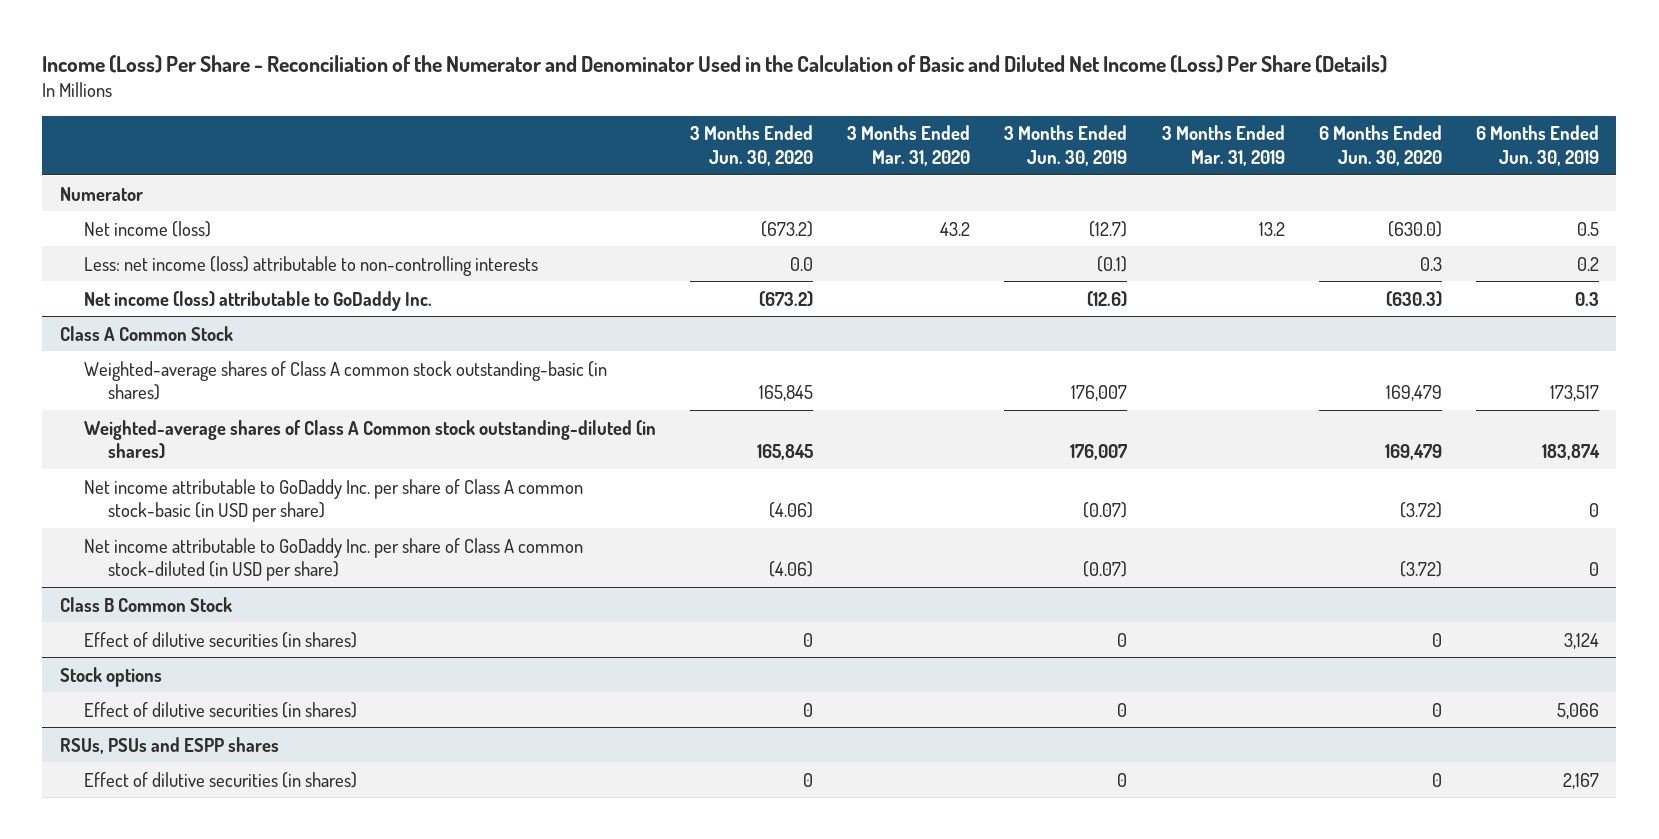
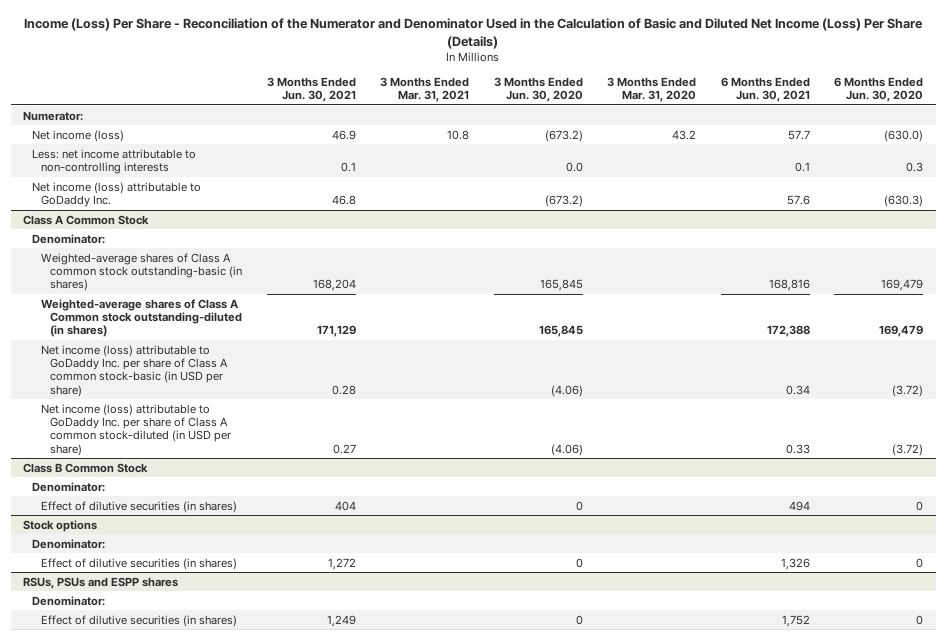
[1004,125,1128,166] 3 Months Ended Jun. 30, 2019 -> none
[1161,125,1285,166] 3 Months Ended Mar. 31, 2019 -> none
[1476,125,1600,166] 6 Months Ended Jun. 30, 2019 -> none
none -> [266,77,356,103] 3 Months Ended Jun. 30, 2021
none -> [380,77,470,103] 3 Months Ended Mar. 31, 2021
none -> [720,77,810,103] 6 Months Ended Jun. 30, 2021
[59,186,143,201] Numerator -> [23,110,84,121] Numerator:
[83,255,538,276] Less: net income (loss) attributable to non-controlling interests -> [32,148,197,174] Less: net income attributable to non-controlling interests
none -> [32,233,106,244] Denominator:
[83,478,583,523] Net income attributable to GoDaddy Inc. per share of Class A common stock-basic (in USD per share) -> [41,344,228,397] Net income (loss) attributable to GoDaddy Inc. per share of Class A common stock-basic (in USD per share)
[83,537,583,582] Net income attributable to GoDaddy Inc. per share of Class A common stock-diluted (in USD per share) -> [41,403,231,456] Net income (loss) attributable to GoDaddy Inc. per share of Class A common stock-diluted (in USD per share)
none -> [32,481,106,492] Denominator:
none -> [32,538,106,549] Denominator:
none -> [32,595,106,606] Denominator:

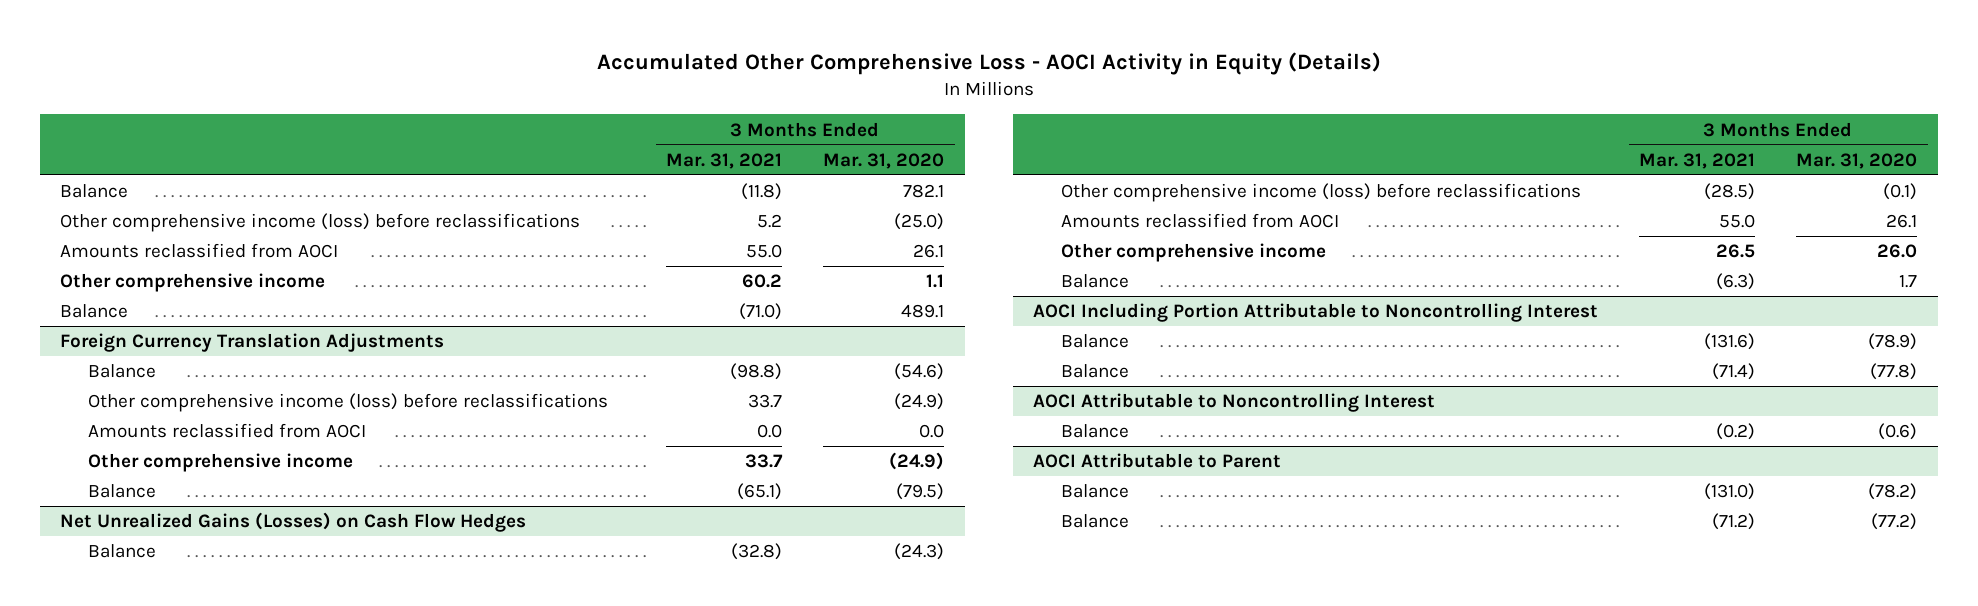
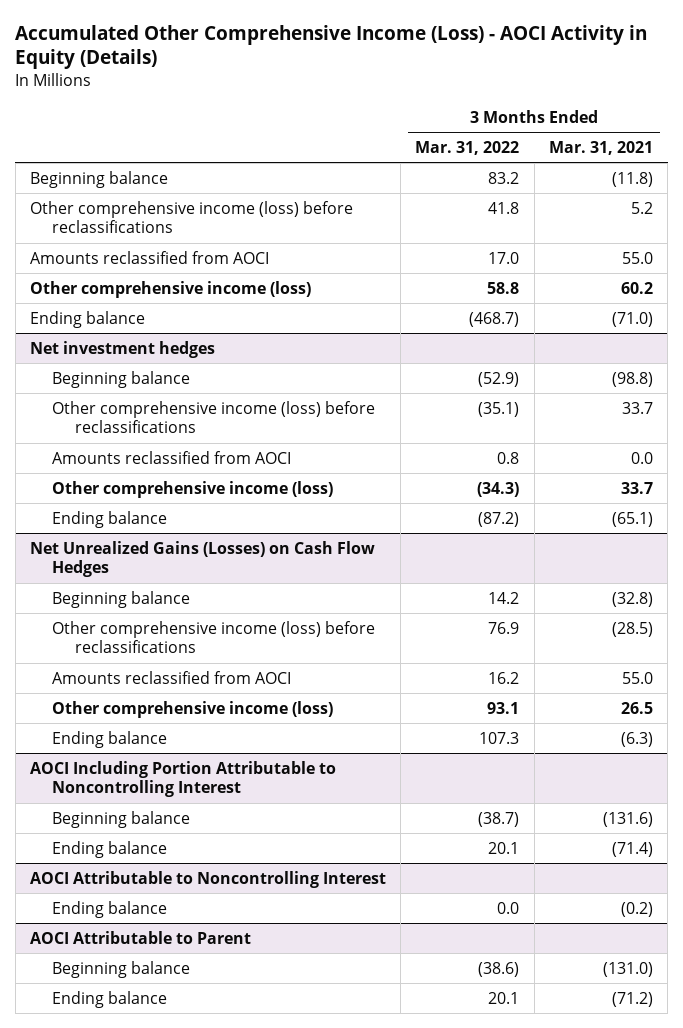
[596,52,1381,76] Accumulated Other Comprehensive Loss - AOCI Activity in Equity (Details) -> [15,24,648,70] Accumulated Other Comprehensive Income (Loss) - AOCI Activity in Equity (Details)
[823,152,945,169] Mar. 31, 2020 -> none
none -> [415,140,520,155] Mar. 31, 2022
[60,184,129,199] Balance -> [29,170,168,188] Beginning balance
[60,273,326,293] Other comprehensive income -> [29,280,311,298] Other comprehensive income (loss)
[60,304,129,319] Balance -> [29,310,145,328] Ending balance
[60,333,445,353] Foreign Currency Translation Adjustments -> [29,340,215,358] Net investment hedges
[87,364,156,379] Balance -> [52,370,191,388] Beginning balance
[87,453,353,473] Other comprehensive income -> [52,480,334,498] Other comprehensive income (loss)
[87,484,156,499] Balance -> [52,510,168,528] Ending balance
[87,544,156,559] Balance -> [52,590,191,608] Beginning balance
[1060,243,1326,263] Other comprehensive income -> [52,700,334,718] Other comprehensive income (loss)
[1060,274,1129,289] Balance -> [52,730,168,748] Ending balance
[1060,334,1129,349] Balance -> [52,810,191,828] Beginning balance
[1060,364,1129,379] Balance -> [52,840,168,858] Ending balance
[1060,424,1129,439] Balance -> [52,900,168,918] Ending balance
[1060,484,1129,499] Balance -> [52,960,191,978] Beginning balance
[1060,514,1129,529] Balance -> [52,990,168,1008] Ending balance

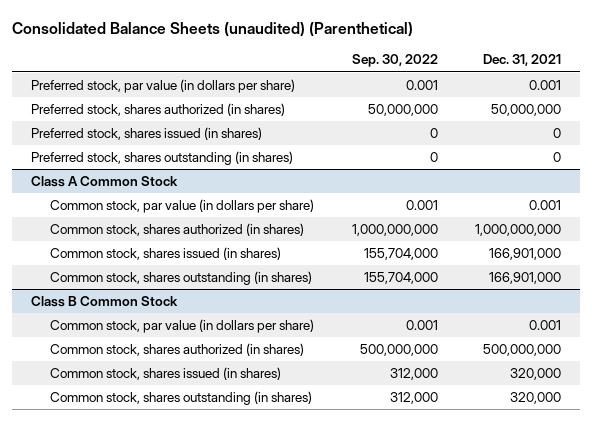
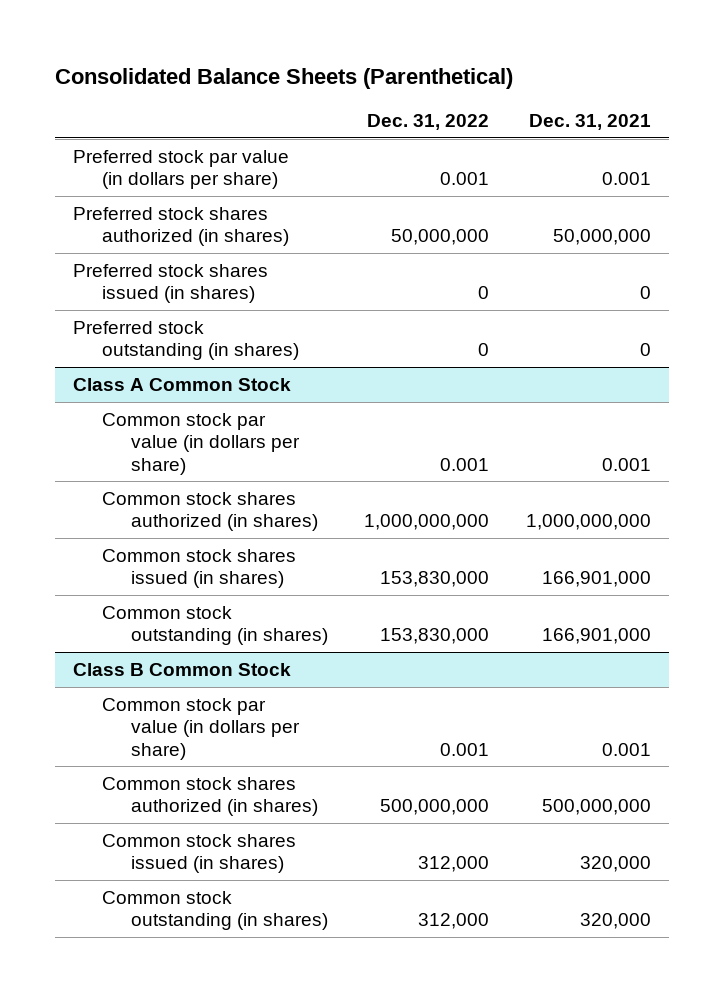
[12,21,414,37] Consolidated Balance Sheets (unaudited) (Parenthetical) -> [54,68,513,90] Consolidated Balance Sheets (Parenthetical)
[351,54,438,68] Sep. 30, 2022 -> none
none -> [367,114,490,131] Dec. 31, 2022
[31,79,296,94] Preferred stock, par value (in dollars per share) -> [72,149,289,190] Preferred stock par value (in dollars per share)
[31,103,286,117] Preferred stock, shares authorized (in shares) -> [72,206,289,247] Preferred stock shares authorized (in shares)
[31,127,263,141] Preferred stock, shares issued (in shares) -> [72,263,268,304] Preferred stock shares issued (in shares)
[31,151,294,166] Preferred stock, shares outstanding (in shares) -> [72,320,299,361] Preferred stock outstanding (in shares)
[50,199,315,214] Common stock, par value (in dollars per share) -> [101,412,300,475] Common stock par value (in dollars per share)
[50,223,305,237] Common stock, shares authorized (in shares) -> [101,491,318,532] Common stock shares authorized (in shares)
[50,247,282,261] Common stock, shares issued (in shares) -> [101,548,296,589] Common stock shares issued (in shares)
[50,271,313,286] Common stock, shares outstanding (in shares) -> [101,605,328,646] Common stock outstanding (in shares)
[50,319,315,334] Common stock, par value (in dollars per share) -> [101,697,300,760] Common stock par value (in dollars per share)
[50,343,305,357] Common stock, shares authorized (in shares) -> [101,776,318,817] Common stock shares authorized (in shares)
[50,367,282,381] Common stock, shares issued (in shares) -> [101,833,296,874] Common stock shares issued (in shares)
[50,391,313,406] Common stock, shares outstanding (in shares) -> [101,890,328,931] Common stock outstanding (in shares)

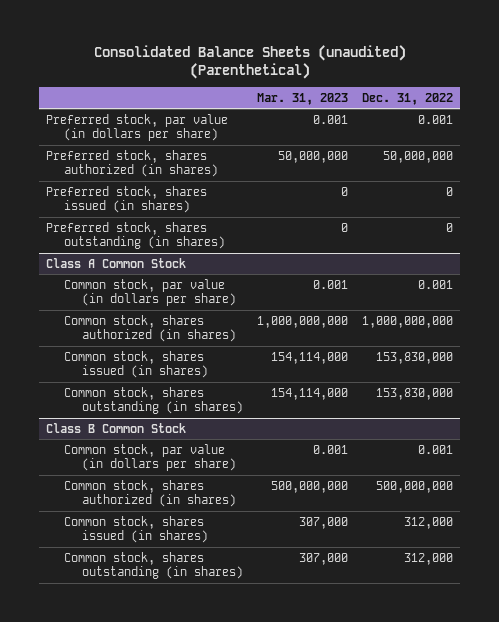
[54,68,513,90] Consolidated Balance Sheets (Parenthetical) -> [93,44,406,80] Consolidated Balance Sheets (unaudited) (Parenthetical)
[528,114,651,131] Dec. 31, 2021 -> none
none -> [257,92,349,105] Mar. 31, 2023
[72,149,289,190] Preferred stock par value (in dollars per share) -> [45,113,228,142] Preferred stock, par value (in dollars per share)
[72,206,289,247] Preferred stock shares authorized (in shares) -> [45,149,219,178] Preferred stock, shares authorized (in shares)
[72,263,268,304] Preferred stock shares issued (in shares) -> [45,185,207,214] Preferred stock, shares issued (in shares)
[72,320,299,361] Preferred stock outstanding (in shares) -> [45,221,226,250] Preferred stock, shares outstanding (in shares)
[101,412,300,475] Common stock par value (in dollars per share) -> [64,278,237,307] Common stock, par value (in dollars per share)
[101,491,318,532] Common stock shares authorized (in shares) -> [64,314,237,343] Common stock, shares authorized (in shares)
[101,548,296,589] Common stock shares issued (in shares) -> [64,350,209,379] Common stock, shares issued (in shares)
[101,605,328,646] Common stock outstanding (in shares) -> [64,386,244,415] Common stock, shares outstanding (in shares)
[101,697,300,760] Common stock par value (in dollars per share) -> [64,443,237,472] Common stock, par value (in dollars per share)
[101,776,318,817] Common stock shares authorized (in shares) -> [64,479,237,508] Common stock, shares authorized (in shares)
[101,833,296,874] Common stock shares issued (in shares) -> [64,515,209,544] Common stock, shares issued (in shares)
[101,890,328,931] Common stock outstanding (in shares) -> [64,551,244,580] Common stock, shares outstanding (in shares)

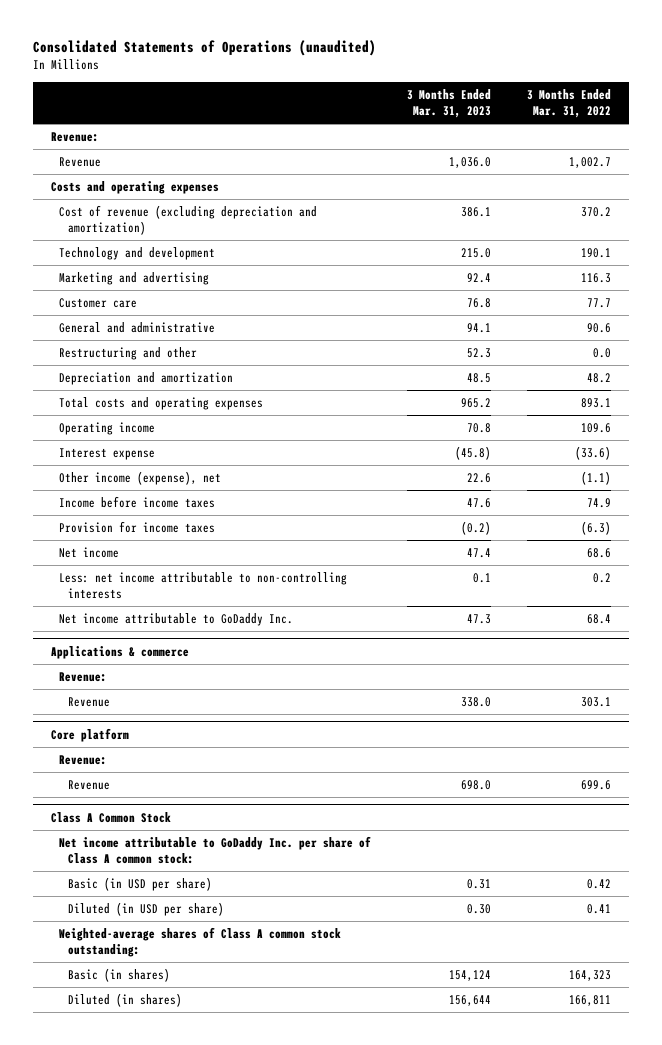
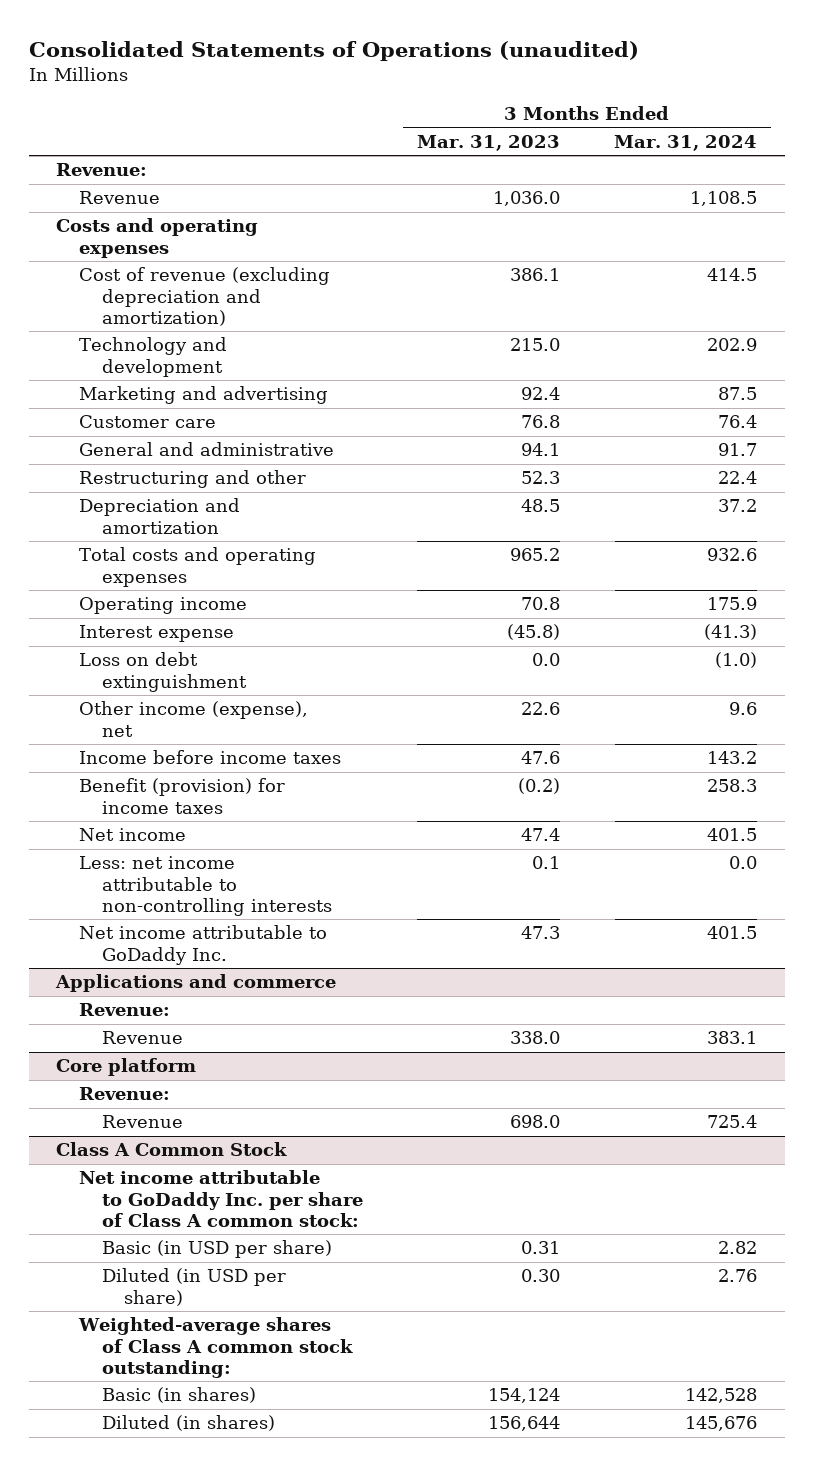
[527,89,612,118] 3 Months Ended Mar. 31, 2022 -> none
none -> [614,134,758,151] Mar. 31, 2024
none -> [78,652,247,692] Loss on debt extinguishment
[59,521,216,534] Provision for income taxes -> [78,778,285,814] Benefit (provision) for income taxes
[50,645,189,659] Applications & commerce -> [54,974,336,993] Applications and commerce

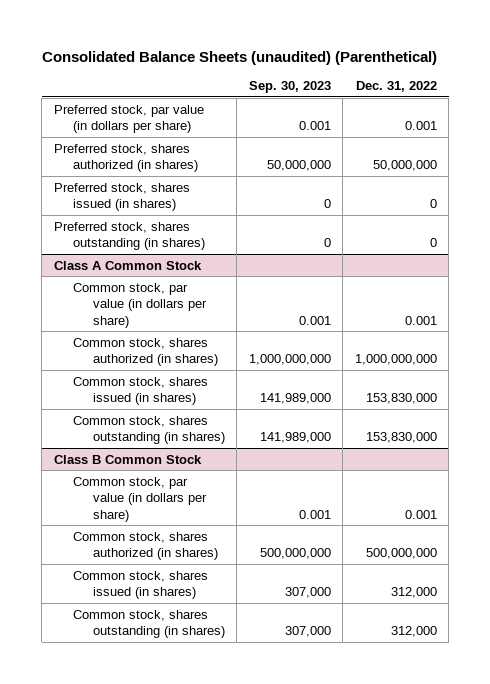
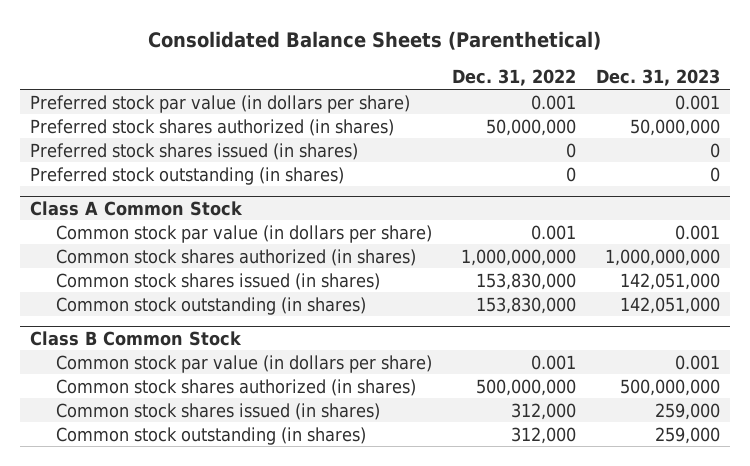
[41,50,437,65] Consolidated Balance Sheets (unaudited) (Parenthetical) -> [147,31,601,51] Consolidated Balance Sheets (Parenthetical)
[248,81,331,94] Sep. 30, 2023 -> none
none -> [595,69,720,87] Dec. 31, 2023
[53,104,204,134] Preferred stock, par value (in dollars per share) -> [30,94,411,113] Preferred stock par value (in dollars per share)
[53,143,199,173] Preferred stock, shares authorized (in shares) -> [30,118,395,136] Preferred stock shares authorized (in shares)
[53,182,190,212] Preferred stock, shares issued (in shares) -> [30,142,359,160] Preferred stock shares issued (in shares)
[53,221,206,251] Preferred stock, shares outstanding (in shares) -> [30,166,345,185] Preferred stock outstanding (in shares)
[73,282,207,328] Common stock, par value (in dollars per share) -> [56,224,433,243] Common stock par value (in dollars per share)
[73,337,218,367] Common stock, shares authorized (in shares) -> [56,248,417,266] Common stock shares authorized (in shares)
[73,376,209,406] Common stock, shares issued (in shares) -> [56,272,381,290] Common stock shares issued (in shares)
[73,415,225,445] Common stock, shares outstanding (in shares) -> [56,296,367,315] Common stock outstanding (in shares)
[73,476,207,522] Common stock, par value (in dollars per share) -> [56,354,433,373] Common stock par value (in dollars per share)
[73,531,218,561] Common stock, shares authorized (in shares) -> [56,378,417,396] Common stock shares authorized (in shares)
[73,570,209,600] Common stock, shares issued (in shares) -> [56,402,381,420] Common stock shares issued (in shares)
[73,609,225,639] Common stock, shares outstanding (in shares) -> [56,426,367,445] Common stock outstanding (in shares)

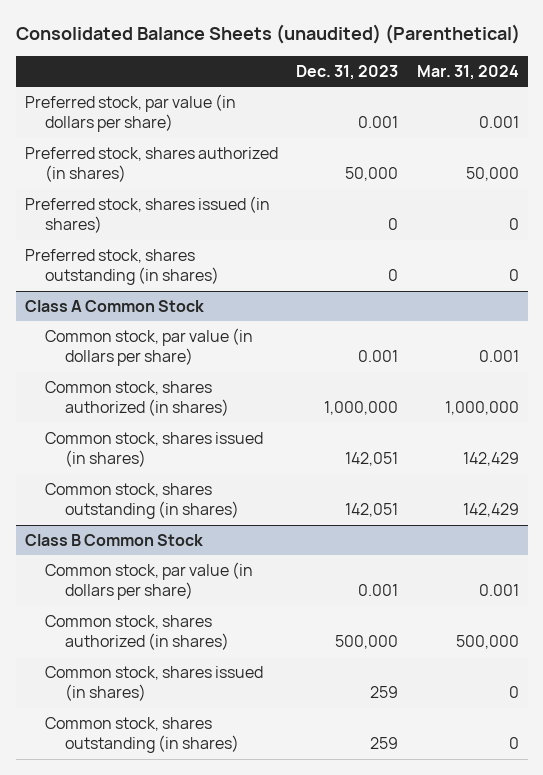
[147,31,601,51] Consolidated Balance Sheets (Parenthetical) -> [15,24,520,45] Consolidated Balance Sheets (unaudited) (Parenthetical)
[451,69,576,87] Dec. 31, 2022 -> none
none -> [416,65,519,81] Mar. 31, 2024
[30,94,411,113] Preferred stock par value (in dollars per share) -> [24,93,236,133] Preferred stock, par value (in dollars per share)
[30,118,395,136] Preferred stock shares authorized (in shares) -> [24,146,278,183] Preferred stock, shares authorized (in shares)
[629,118,720,136] 50,000,000 -> [345,167,399,182] 50,000
[30,142,359,160] Preferred stock shares issued (in shares) -> [24,195,270,234] Preferred stock, shares issued (in shares)
[30,166,345,185] Preferred stock outstanding (in shares) -> [24,248,220,286] Preferred stock, shares outstanding (in shares)
[56,224,433,243] Common stock par value (in dollars per share) -> [45,327,254,367] Common stock, par value (in dollars per share)
[56,248,417,266] Common stock shares authorized (in shares) -> [45,380,230,417] Common stock, shares authorized (in shares)
[604,248,720,266] 1,000,000,000 -> [324,401,399,416] 1,000,000
[56,272,381,290] Common stock shares issued (in shares) -> [45,431,264,468] Common stock, shares issued (in shares)
[619,272,720,290] 142,051,000 -> [345,452,399,467] 142,051
[56,296,367,315] Common stock outstanding (in shares) -> [45,482,240,520] Common stock, shares outstanding (in shares)
[619,296,720,314] 142,051,000 -> [345,503,399,518] 142,051
[56,354,433,373] Common stock par value (in dollars per share) -> [45,561,254,601] Common stock, par value (in dollars per share)
[56,378,417,396] Common stock shares authorized (in shares) -> [45,614,230,651] Common stock, shares authorized (in shares)
[619,378,720,396] 500,000,000 -> [335,635,399,650] 500,000
[56,402,381,420] Common stock shares issued (in shares) -> [45,665,264,702] Common stock, shares issued (in shares)
[654,402,720,420] 259,000 -> [370,686,399,699] 259
[56,426,367,445] Common stock outstanding (in shares) -> [45,716,240,754] Common stock, shares outstanding (in shares)
[654,426,720,444] 259,000 -> [370,737,399,750] 259

